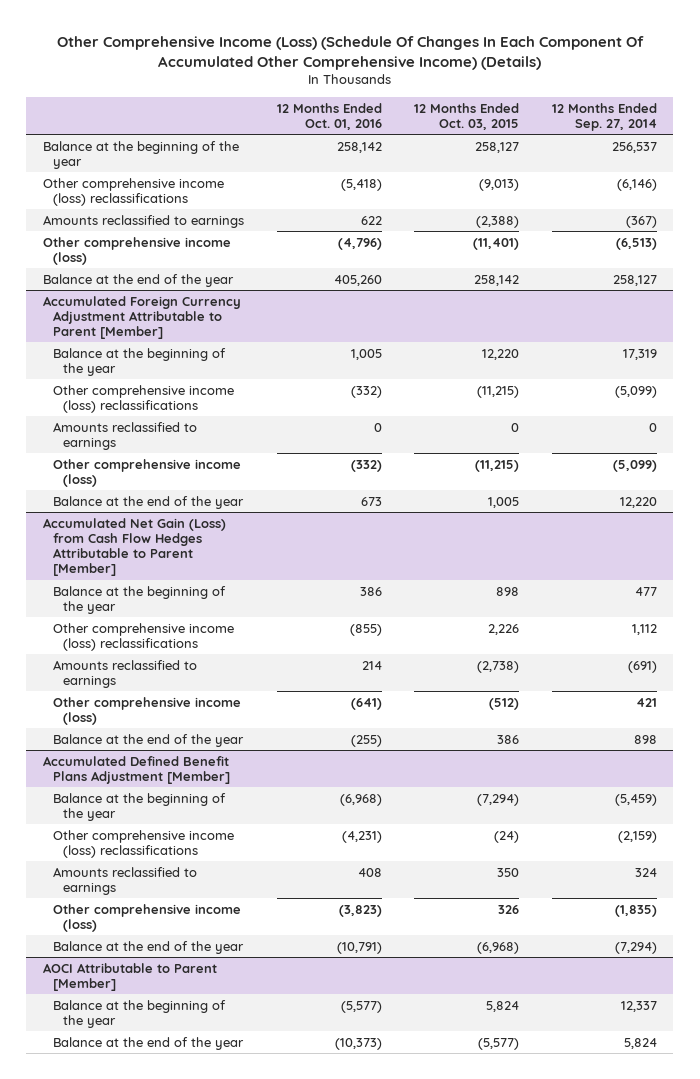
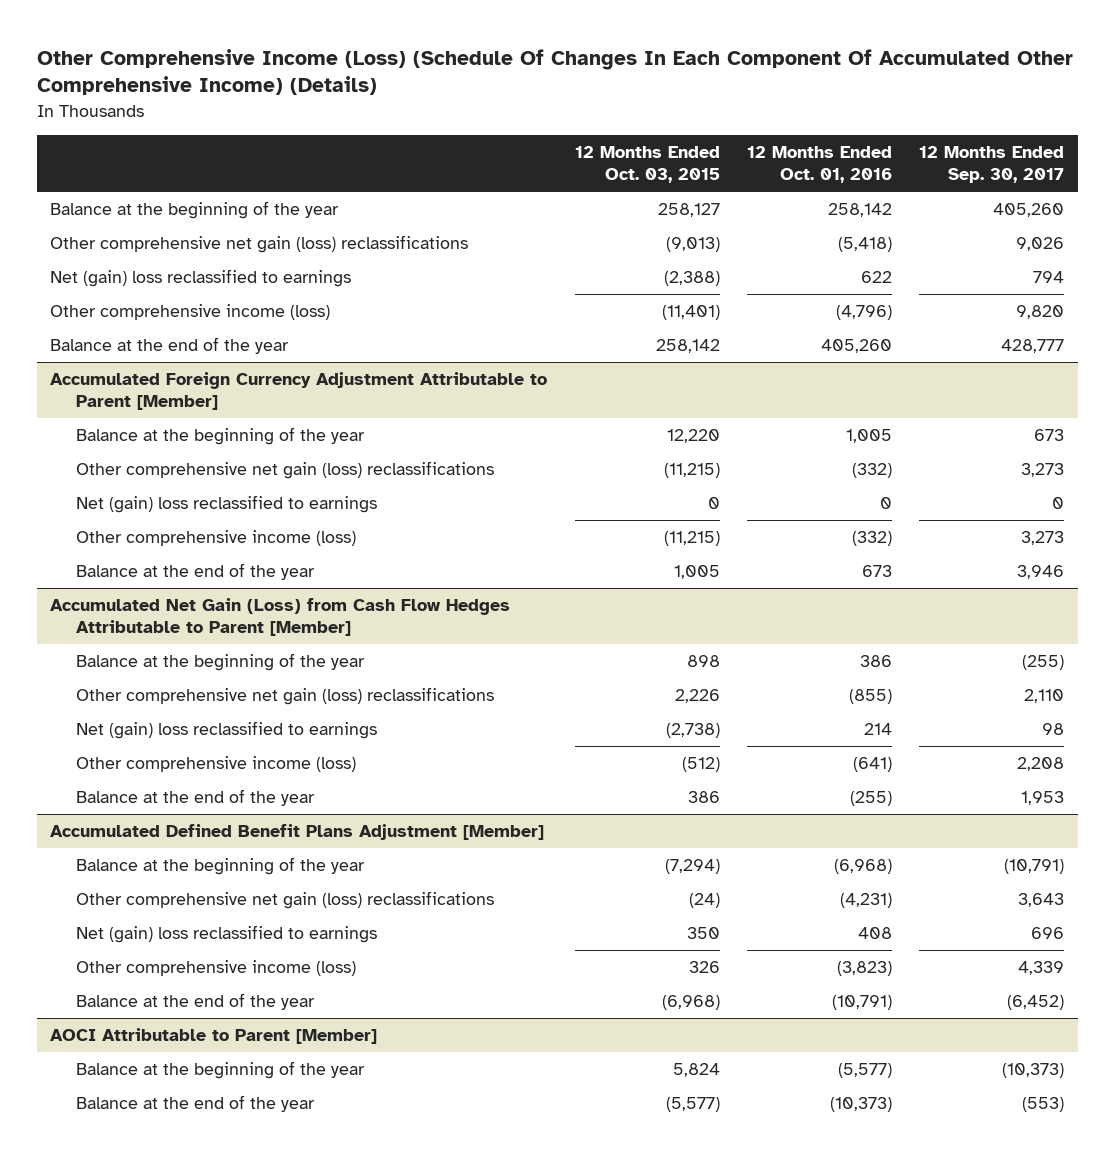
[551,102,657,132] 12 Months Ended Sep. 27, 2014 -> none
none -> [919,146,1065,184] 12 Months Ended Sep. 30, 2017
[42,177,224,206] Other comprehensive income (loss) reclassifications -> [50,235,469,254] Other comprehensive net gain (loss) reclassifications
[42,214,244,228] Amounts reclassified to earnings -> [50,269,352,288] Net (gain) loss reclassified to earnings
[52,384,234,413] Other comprehensive income (loss) reclassifications -> [75,461,494,480] Other comprehensive net gain (loss) reclassifications
[52,421,197,450] Amounts reclassified to earnings -> [75,495,377,514] Net (gain) loss reclassified to earnings
[52,622,234,651] Other comprehensive income (loss) reclassifications -> [75,687,494,706] Other comprehensive net gain (loss) reclassifications
[52,659,197,688] Amounts reclassified to earnings -> [75,721,377,740] Net (gain) loss reclassified to earnings
[52,829,234,858] Other comprehensive income (loss) reclassifications -> [75,891,494,910] Other comprehensive net gain (loss) reclassifications
[52,866,197,895] Amounts reclassified to earnings -> [75,925,377,944] Net (gain) loss reclassified to earnings

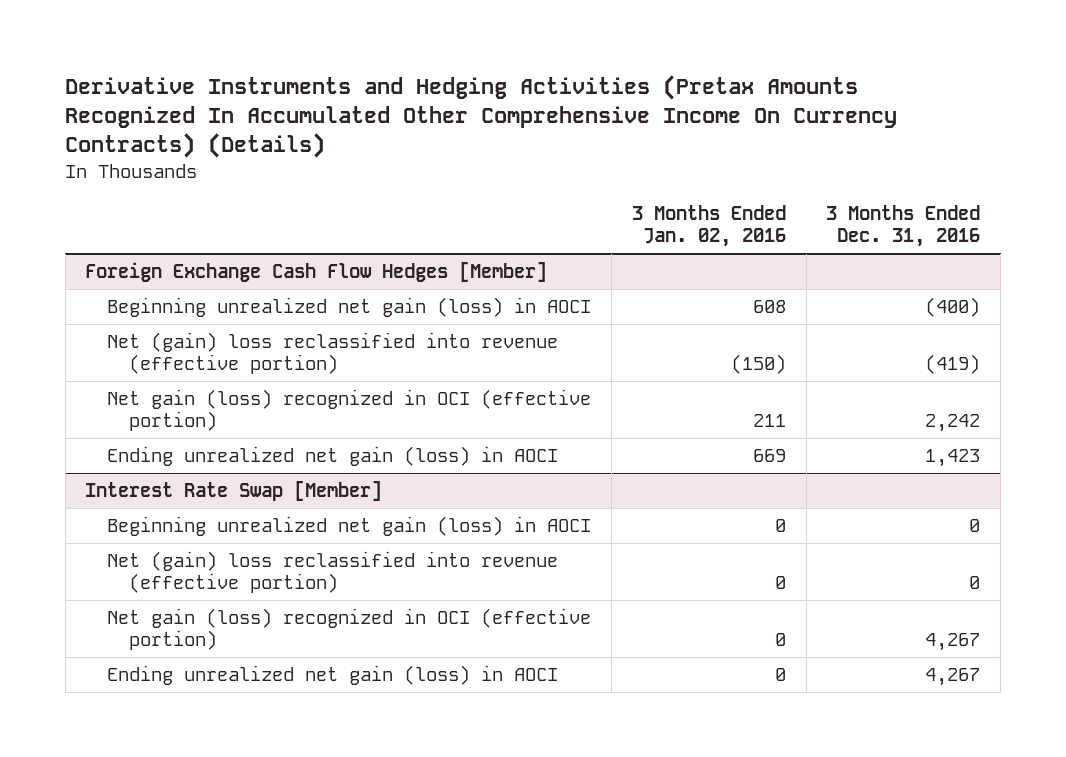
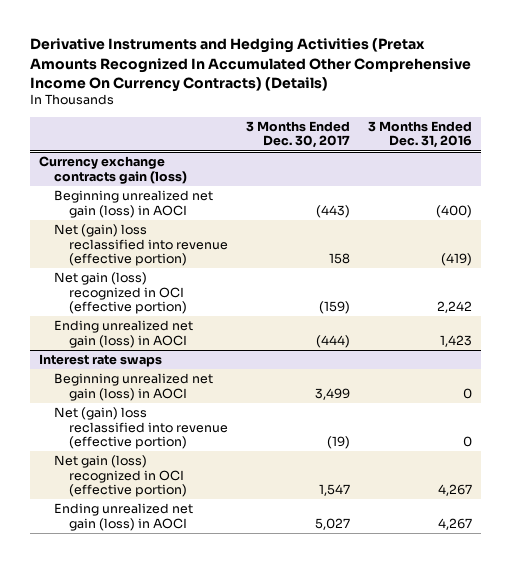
[631,205,786,248] 3 Months Ended Jan. 02, 2016 -> none
none -> [245,121,350,149] 3 Months Ended Dec. 30, 2017
[85,261,548,282] Foreign Exchange Cash Flow Hedges [Member] -> [39,156,187,184] Currency exchange contracts gain (loss)
[85,480,383,501] Interest Rate Swap [Member] -> [39,354,163,368] Interest rate swaps

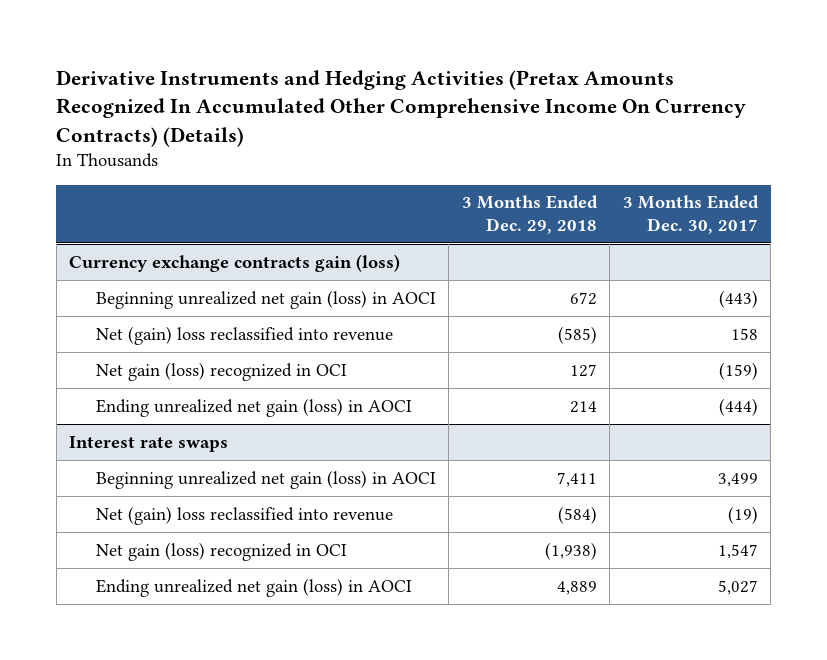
[368,121,473,149] 3 Months Ended Dec. 31, 2016 -> none
none -> [461,195,598,235] 3 Months Ended Dec. 29, 2018
[53,224,228,267] Net (gain) loss reclassified into revenue (effective portion) -> [95,325,393,345] Net (gain) loss reclassified into revenue
[53,272,187,315] Net gain (loss) recognized in OCI (effective portion) -> [95,361,347,381] Net gain (loss) recognized in OCI
[53,407,228,450] Net (gain) loss reclassified into revenue (effective portion) -> [95,505,393,525] Net (gain) loss reclassified into revenue
[53,455,187,498] Net gain (loss) recognized in OCI (effective portion) -> [95,541,347,561] Net gain (loss) recognized in OCI

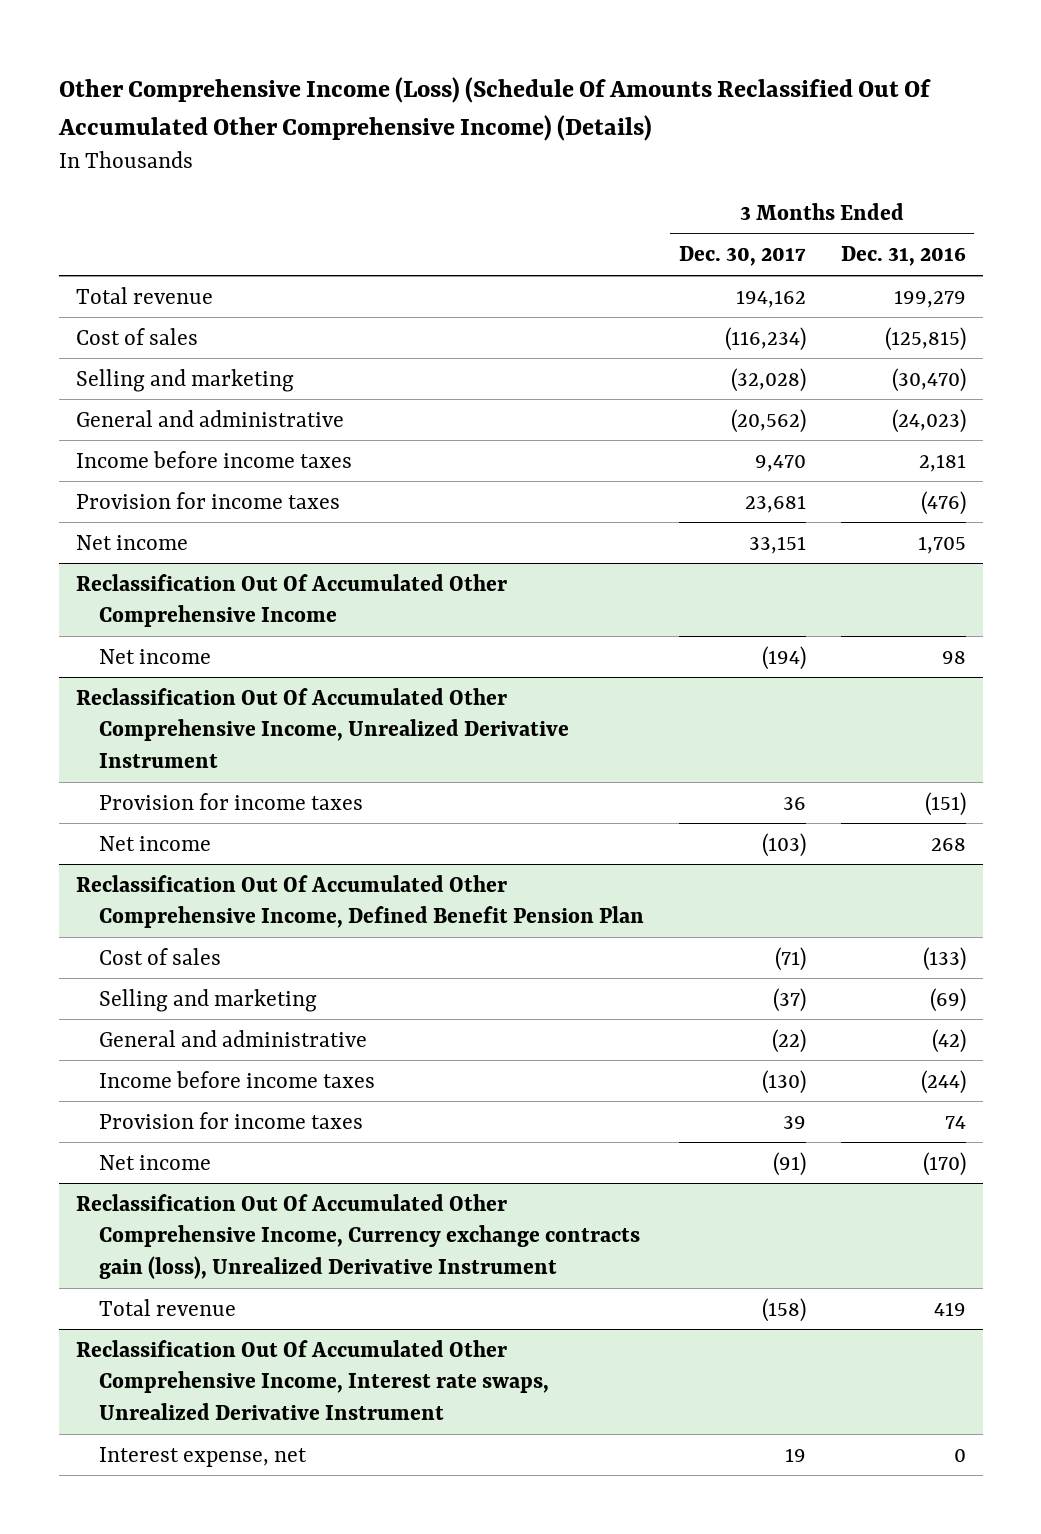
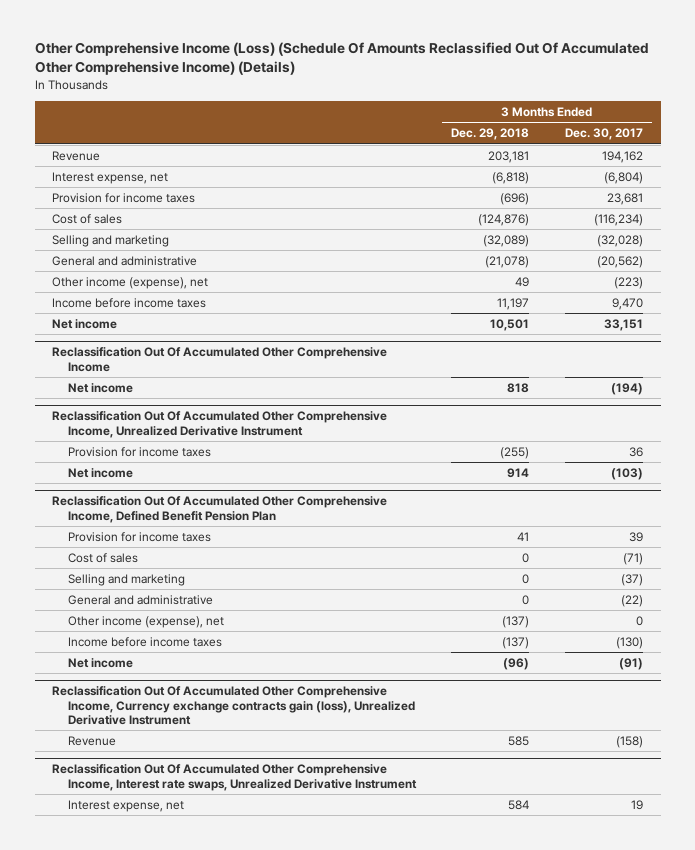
[840,246,966,267] Dec. 31, 2016 -> none
none -> [451,128,530,141] Dec. 29, 2018
[75,286,213,304] Total revenue -> [52,151,101,162] Revenue
none -> [52,172,169,185] Interest expense, net
[75,491,340,509] Provision for income taxes -> [52,193,196,204] Provision for income taxes
none -> [52,277,209,290] Other income (expense), net
[99,1111,364,1129] Provision for income taxes -> [67,532,211,543] Provision for income taxes
none -> [67,616,224,629] Other income (expense), net
[99,1298,237,1316] Total revenue -> [67,736,116,747] Revenue

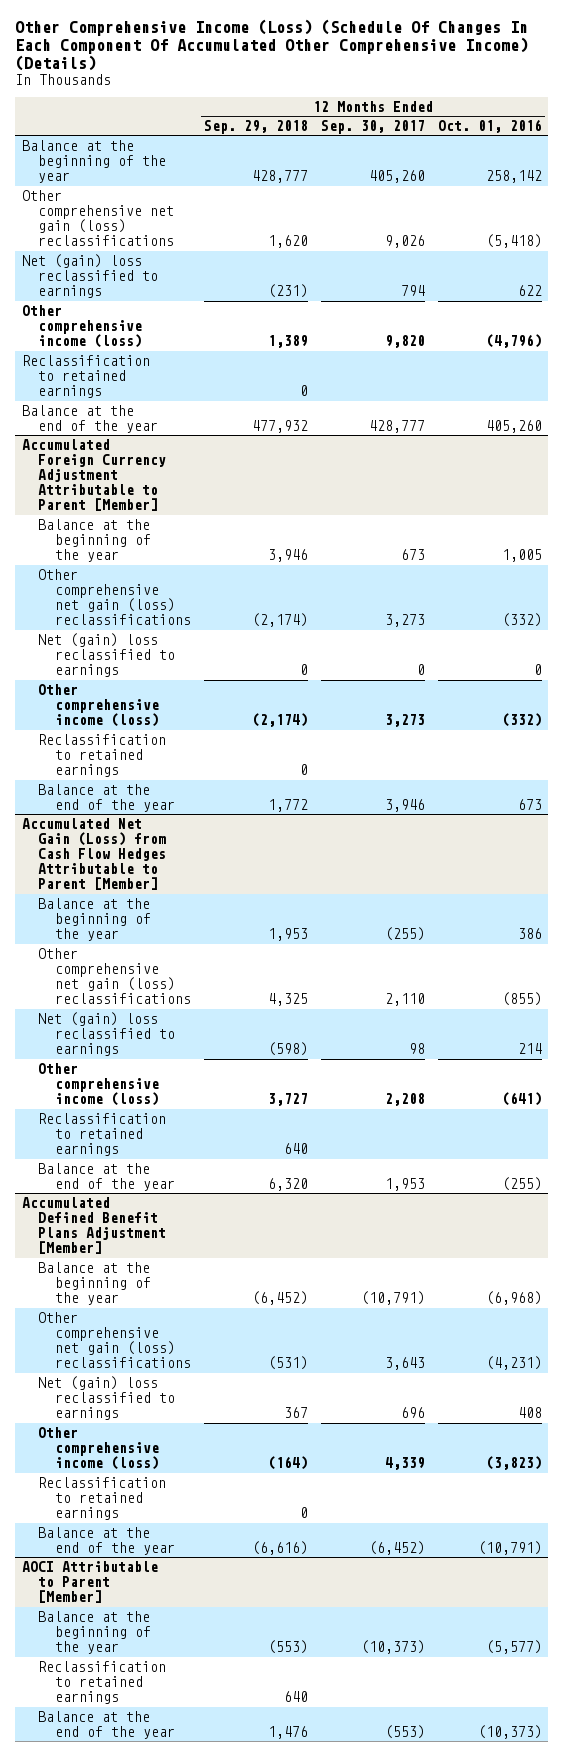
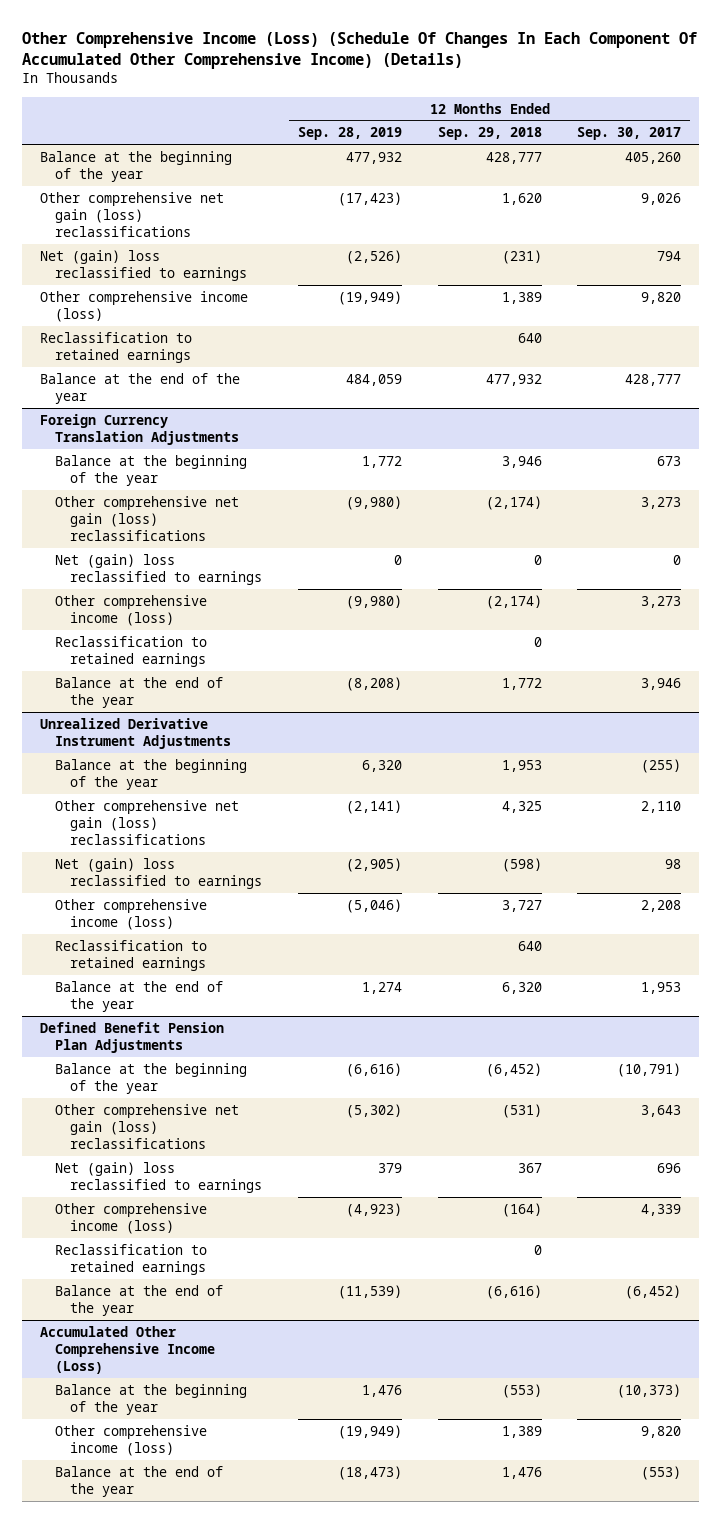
[437,119,542,134] Oct. 01, 2016 -> none
none -> [297,127,402,141] Sep. 28, 2019
[299,385,308,397] 0 -> [517,332,542,343] 640
[21,439,167,512] Accumulated Foreign Currency Adjustment Attributable to Parent [Member] -> [40,413,240,446] Foreign Currency Translation Adjustments
[21,818,167,891] Accumulated Net Gain (Loss) from Cash Flow Hedges Attributable to Parent [Member] -> none
none -> [40,717,232,750] Unrealized Derivative Instrument Adjustments
[21,1197,167,1255] Accumulated Defined Benefit Plans Adjustment [Member] -> [40,1021,225,1054] Defined Benefit Pension Plan Adjustments
[21,1561,158,1604] AOCI Attributable to Parent [Member] -> [40,1325,216,1375] Accumulated Other Comprehensive Income (Loss)
[38,1661,167,1705] Reclassification to retained earnings -> none
none -> [55,1424,208,1457] Other comprehensive income (loss)

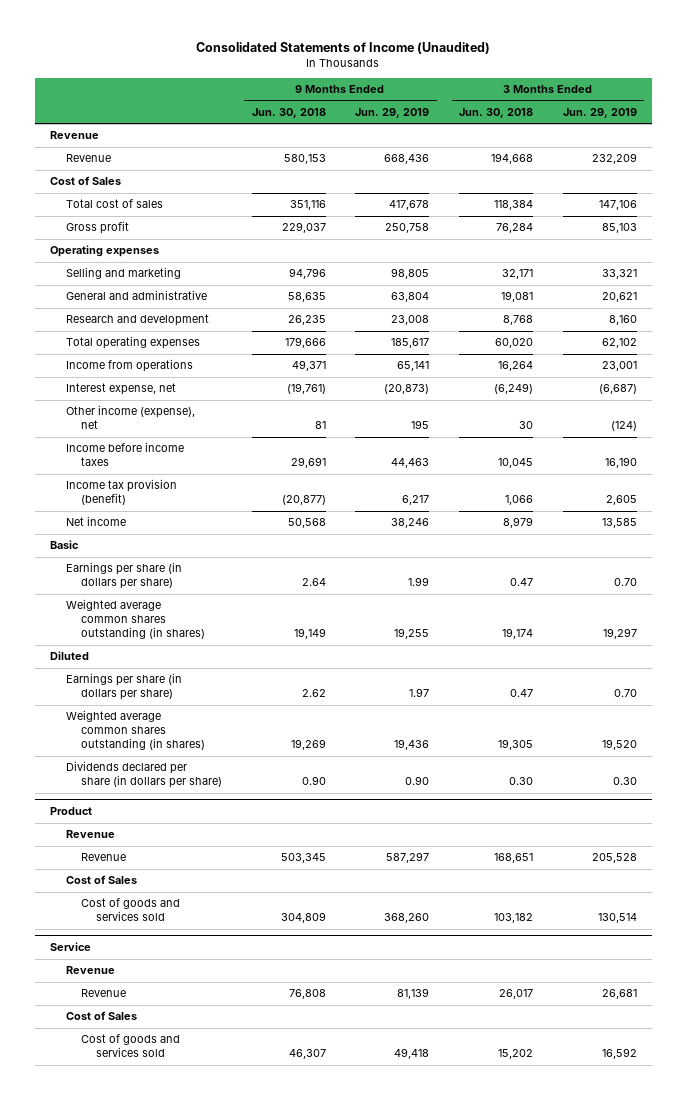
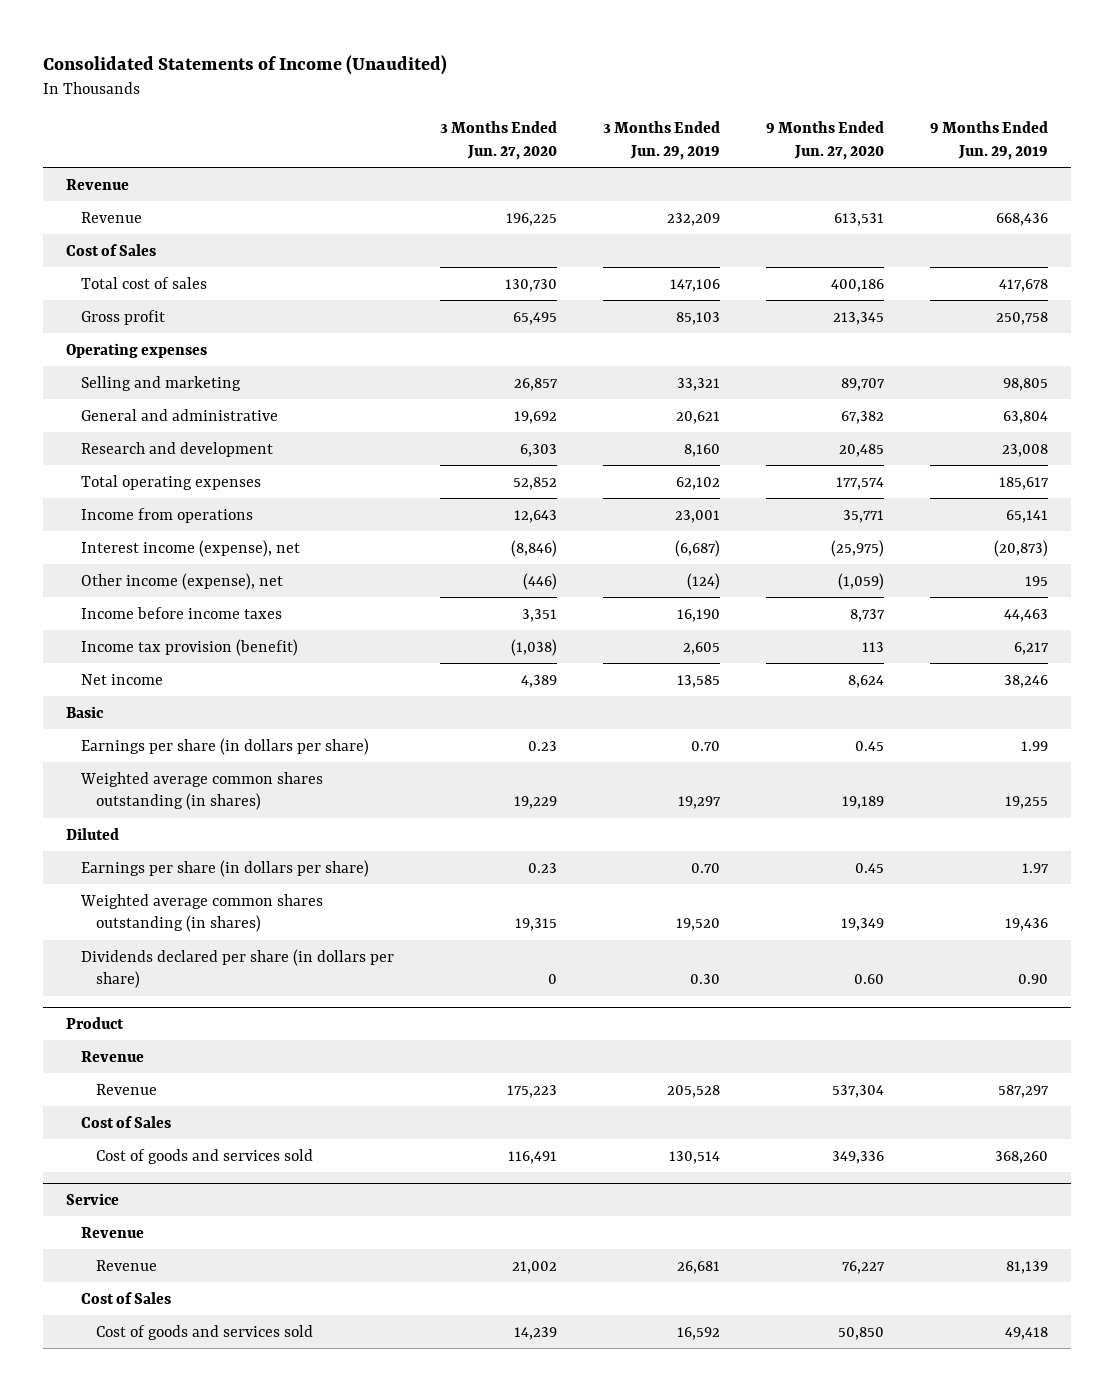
[251,108,326,119] Jun. 30, 2018 -> none
[458,108,533,119] Jun. 30, 2018 -> none
none -> [439,121,557,160] 3 Months Ended Jun. 27, 2020
none -> [766,121,885,160] 9 Months Ended Jun. 27, 2020
[65,383,176,396] Interest expense, net -> [80,539,300,557] Interest income (expense), net

